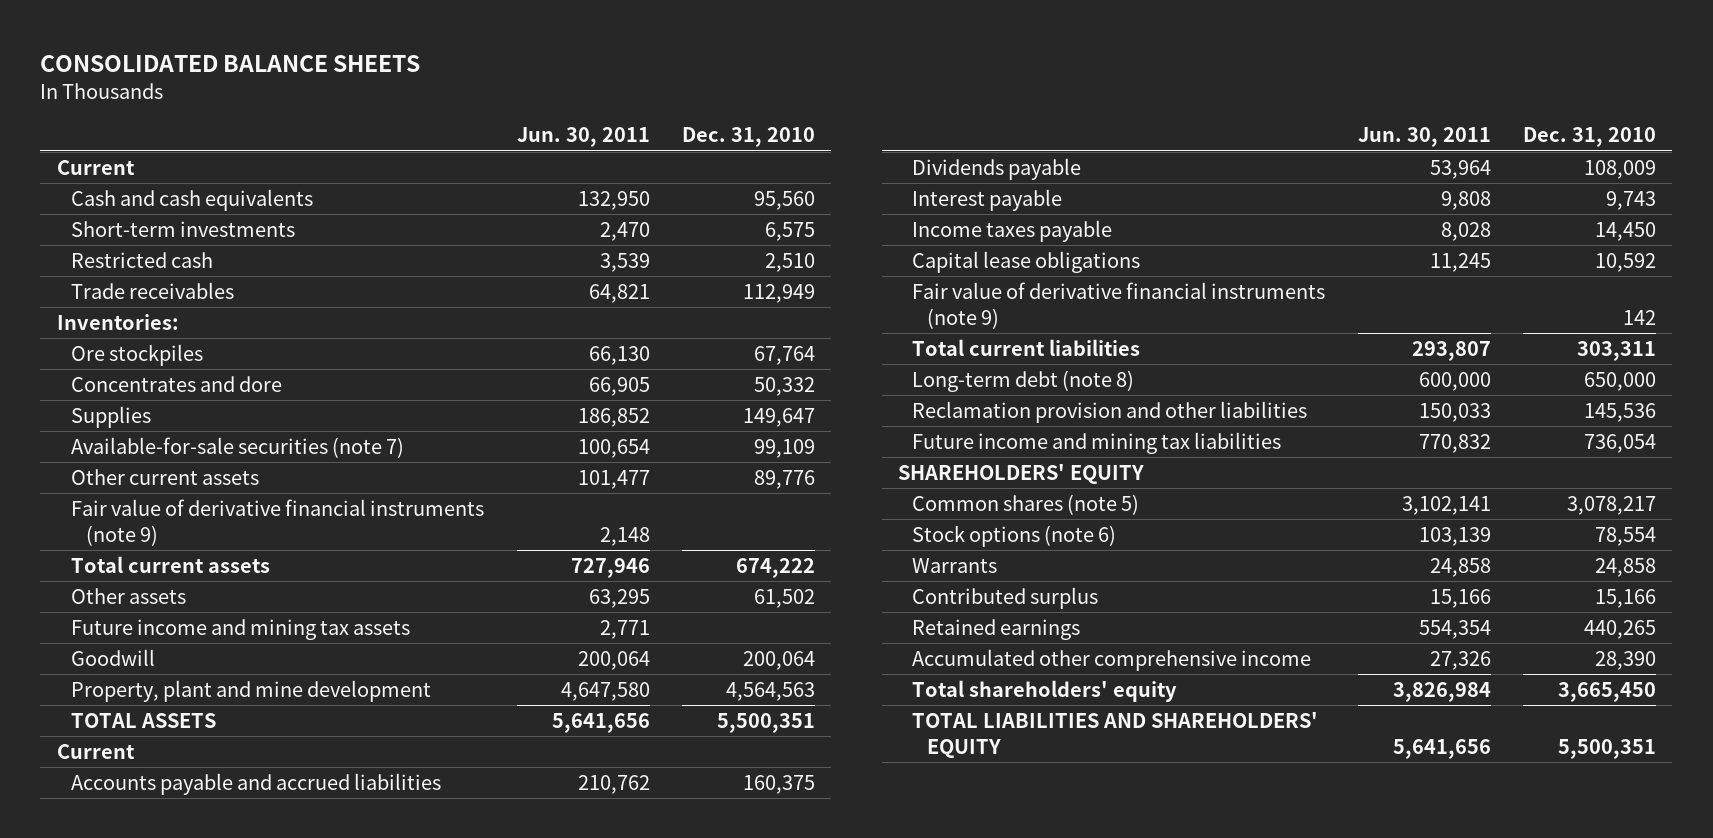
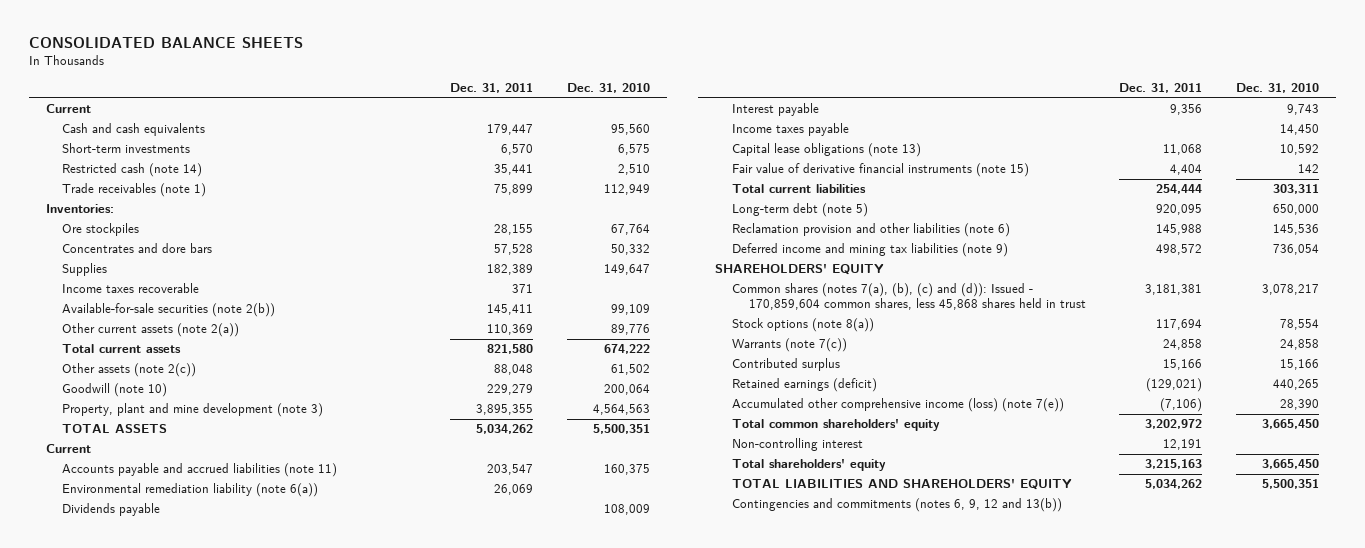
[516,127,650,148] Jun. 30, 2011 -> none
none -> [450,83,534,94] Dec. 31, 2011
[71,252,214,269] Restricted cash -> [62,163,203,178] Restricted cash (note 14)
[71,282,235,300] Trade receivables -> [62,183,207,198] Trade receivables (note 1)
[71,376,283,393] Concentrates and dore -> [62,243,213,254] Concentrates and dore bars
[71,499,485,546] Fair value of derivative financial instruments (note 9) -> none
none -> [62,283,200,294] Income taxes recoverable
[71,437,405,459] Available-for-sale securities (note 7) -> [62,303,276,318] Available-for-sale securities (note 2(b))
[71,469,260,486] Other current assets -> [62,323,240,338] Other current assets (note 2(a))
[71,619,411,641] Future income and mining tax assets -> none
[71,588,187,605] Other assets -> [62,363,197,378] Other assets (note 2(c))
[71,649,156,667] Goodwill -> [62,383,168,398] Goodwill (note 10)
[71,680,432,703] Property, plant and mine development -> [62,403,324,418] Property, plant and mine development (note 3)
[71,773,442,796] Accounts payable and accrued liabilities -> [62,463,338,478] Accounts payable and accrued liabilities (note 11)
none -> [62,483,319,498] Environmental remediation liability (note 6(a))
[912,251,1141,274] Capital lease obligations -> [731,143,921,158] Capital lease obligations (note 13)
[912,282,1326,329] Fair value of derivative financial instruments (note 9) -> [731,163,1029,178] Fair value of derivative financial instruments (note 15)
[912,370,1135,393] Long-term debt (note 8) -> [731,203,868,218] Long-term debt (note 5)
[912,401,1308,424] Reclamation provision and other liabilities -> [731,223,1010,238] Reclamation provision and other liabilities (note 6)
[912,432,1282,455] Future income and mining tax liabilities -> [731,243,1008,258] Deferred income and mining tax liabilities (note 9)
[912,494,1140,516] Common shares (note 5) -> [731,283,1086,311] Common shares (notes 7(a), (b), (c) and (d)): Issued - 170,859,604 common shares, less 45,868 shares held in trust
[912,525,1117,548] Stock options (note 6) -> [731,318,874,333] Stock options (note 8(a))
[912,558,998,574] Warrants -> [731,338,847,353] Warrants (note 7(c))
[912,619,1081,641] Retained earnings -> [731,378,877,393] Retained earnings (deficit)
[912,649,1312,672] Accumulated other comprehensive income -> [731,398,1064,413] Accumulated other comprehensive income (loss) (note 7(e))
none -> [731,419,940,432] Total common shareholders' equity
none -> [731,438,863,452] Non-controlling interest
none -> [731,498,1062,513] Contingencies and commitments (notes 6, 9, 12 and 13(b))

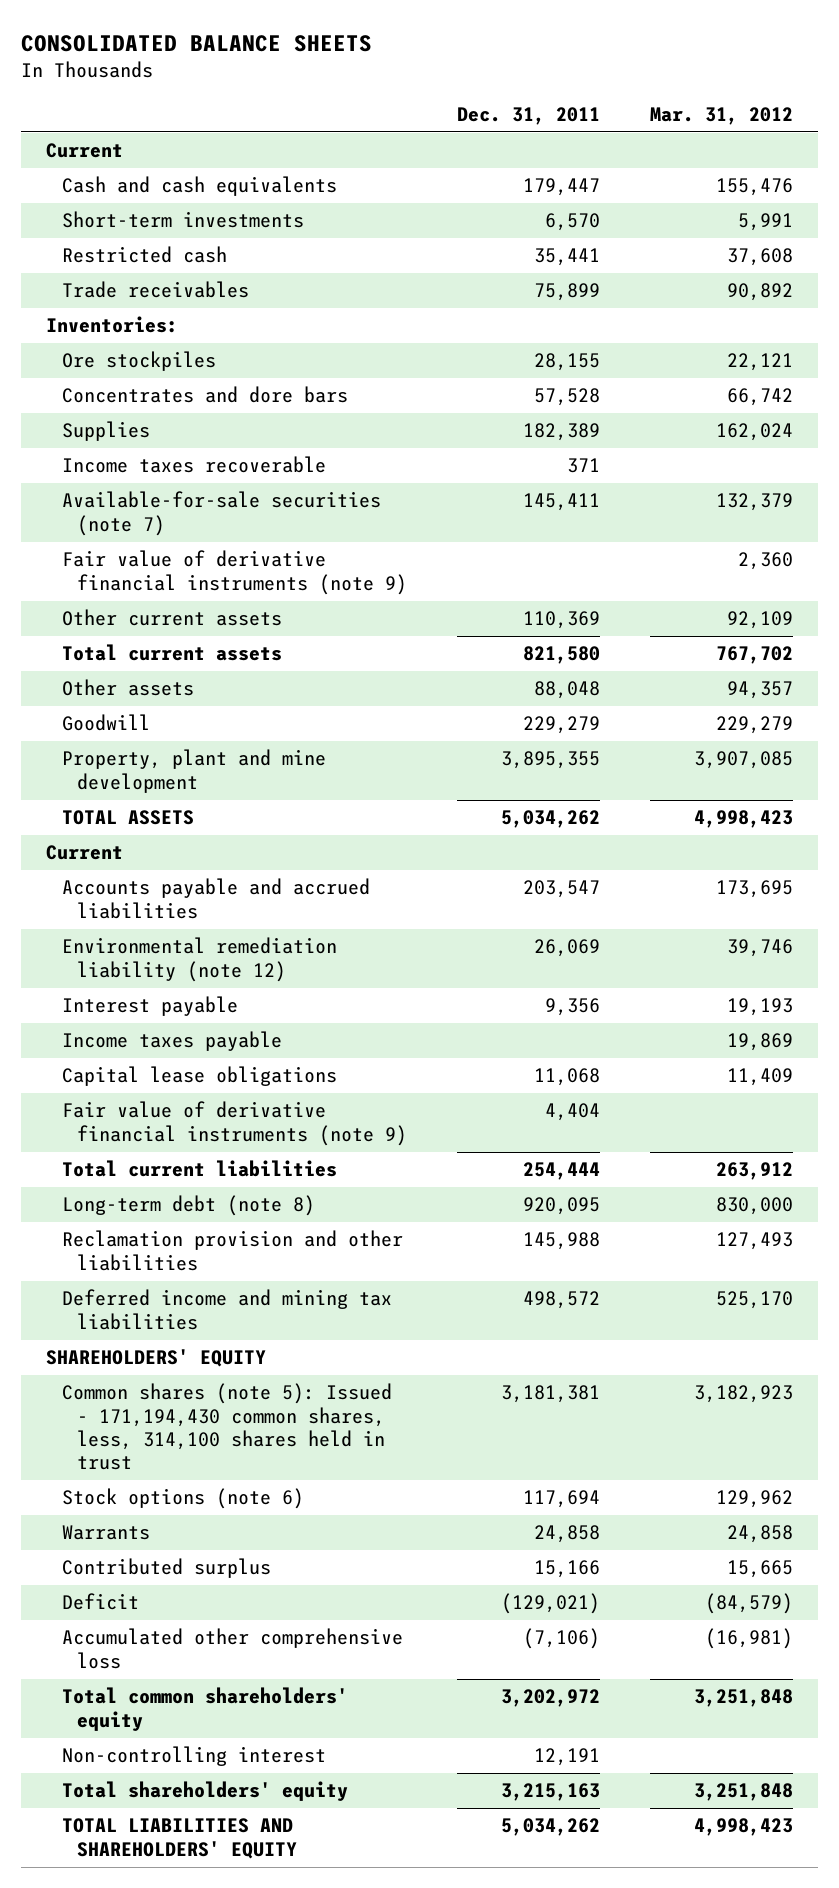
[566,83,650,94] Dec. 31, 2010 -> none
none -> [649,106,793,125] Mar. 31, 2012
[62,163,203,178] Restricted cash (note 14) -> [61,246,227,264] Restricted cash
[62,183,207,198] Trade receivables (note 1) -> [61,281,249,299] Trade receivables
[62,303,276,318] Available-for-sale securities (note 2(b)) -> [61,491,381,536] Available-for-sale securities (note 7)
none -> [61,550,408,595] Fair value of derivative financial instruments (note 9)
[62,323,240,338] Other current assets (note 2(a)) -> [61,609,282,627] Other current assets
[62,363,197,378] Other assets (note 2(c)) -> [61,679,194,697] Other assets
[62,383,168,398] Goodwill (note 10) -> [61,714,150,732] Goodwill
[62,403,324,418] Property, plant and mine development (note 3) -> [61,749,326,793] Property, plant and mine development
[62,503,161,517] Dividends payable -> none
[62,463,338,478] Accounts payable and accrued liabilities (note 11) -> [61,878,370,919] Accounts payable and accrued liabilities
[62,483,319,498] Environmental remediation liability (note 6(a)) -> [61,937,337,982] Environmental remediation liability (note 12)
[731,143,921,158] Capital lease obligations (note 13) -> [61,1066,337,1087] Capital lease obligations
[731,163,1029,178] Fair value of derivative financial instruments (note 15) -> [61,1101,408,1146] Fair value of derivative financial instruments (note 9)
[731,203,868,218] Long-term debt (note 5) -> [61,1195,315,1217] Long-term debt (note 8)
[731,223,1010,238] Reclamation provision and other liabilities (note 6) -> [61,1230,403,1271] Reclamation provision and other liabilities
[731,243,1008,258] Deferred income and mining tax liabilities (note 9) -> [61,1289,392,1330] Deferred income and mining tax liabilities
[731,283,1086,311] Common shares (notes 7(a), (b), (c) and (d)): Issued - 170,859,604 common shares, less 45,868 shares held in trust -> [61,1383,392,1471] Common shares (note 5): Issued - 171,194,430 common shares, less, 314,100 shares held in trust
[731,318,874,333] Stock options (note 8(a)) -> [61,1488,304,1510] Stock options (note 6)
[731,338,847,353] Warrants (note 7(c)) -> [61,1525,150,1541] Warrants
[731,378,877,393] Retained earnings (deficit) -> [61,1593,139,1611] Deficit
[731,398,1064,413] Accumulated other comprehensive income (loss) (note 7(e)) -> [61,1628,403,1669] Accumulated other comprehensive loss
[731,498,1062,513] Contingencies and commitments (notes 6, 9, 12 and 13(b)) -> none

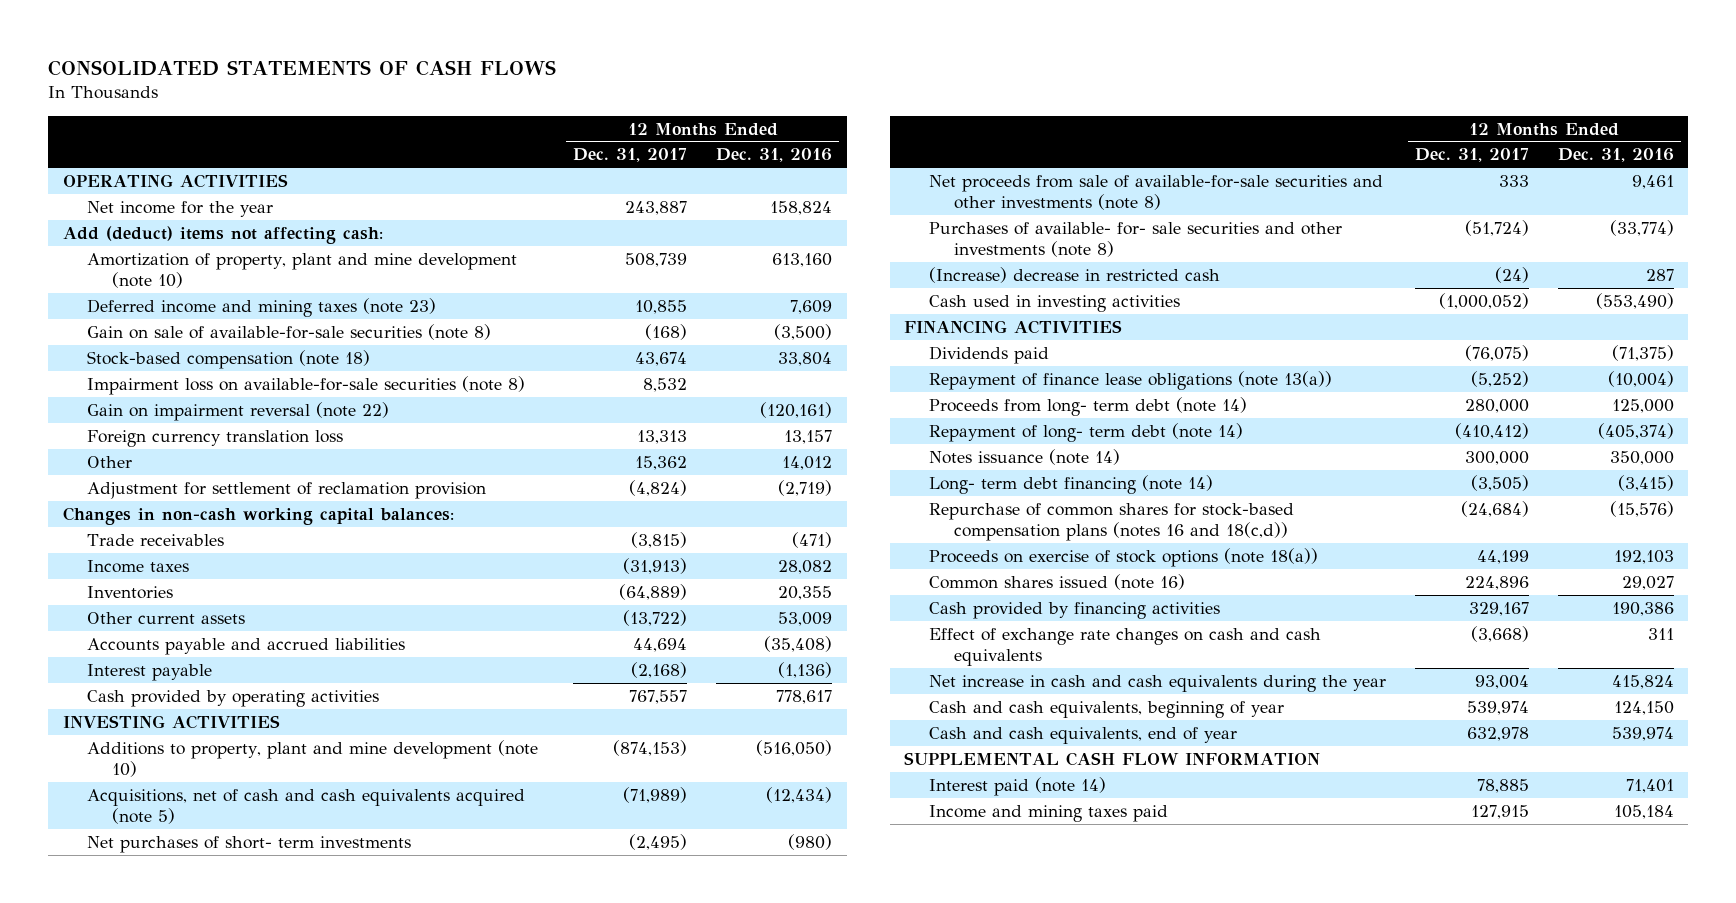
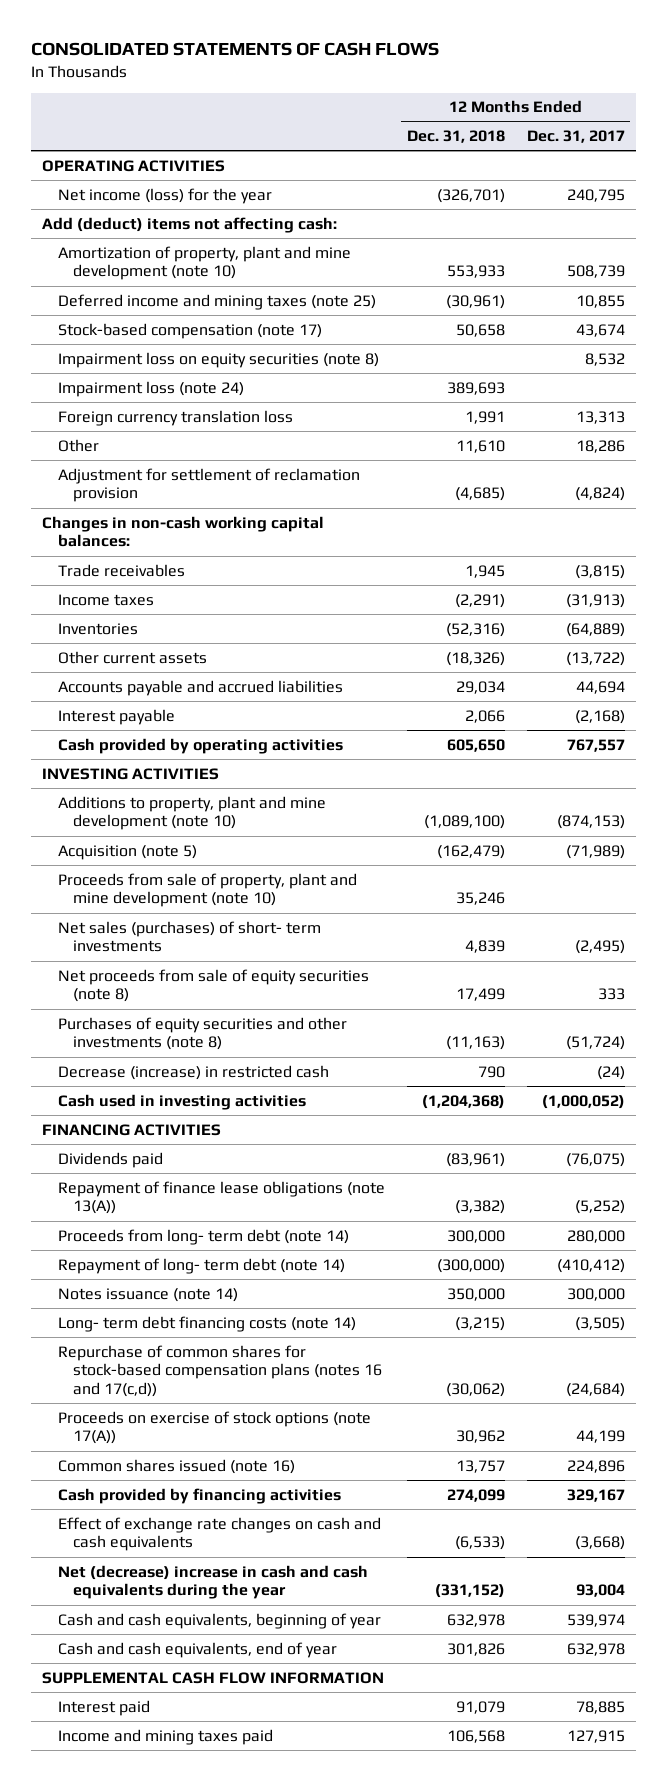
[716,148,833,163] Dec. 31, 2016 -> none
none -> [406,130,505,144] Dec. 31, 2018
[87,200,274,217] Net income for the year -> [57,187,272,204] Net income (loss) for the year
[625,200,688,215] 243,887 -> [566,188,625,202] 240,795
[87,323,492,340] Gain on sale of available-for-sale securities (note 8) -> none
[87,401,390,421] Gain on impairment reversal (note 22) -> none
[87,297,437,317] Deferred income and mining taxes (note 23) -> [57,293,376,310] Deferred income and mining taxes (note 25)
[87,349,371,369] Stock-based compensation (note 18) -> [57,322,322,339] Stock-based compensation (note 17)
[87,375,526,395] Impairment loss on available-for-sale securities (note 8) -> [57,351,379,368] Impairment loss on equity securities (note 8)
none -> [57,380,244,397] Impairment loss (note 24)
[635,455,688,470] 15,362 -> [575,439,625,453] 18,286
[87,788,526,825] Acquisitions, net of cash and cash equivalents acquired (note 5) -> [57,844,197,860] Acquisition (note 5)
none -> [57,872,357,908] Proceeds from sale of property, plant and mine development (note 10)
[87,835,412,853] Net purchases of short- term investments -> [57,920,321,953] Net sales (purchases) of short- term investments
[929,174,1384,211] Net proceeds from sale of available-for-sale securities and other investments (note 8) -> [57,968,369,1003] Net proceeds from sale of equity securities (note 8)
[929,221,1343,258] Purchases of available- for- sale securities and other investments (note 8) -> [57,1016,347,1051] Purchases of equity securities and other investments (note 8)
[929,266,1221,283] (Increase) decrease in restricted cash -> [57,1064,329,1080] Decrease (increase) in restricted cash
[929,370,1333,390] Repayment of finance lease obligations (note 13(a)) -> [57,1180,385,1215] Repayment of finance lease obligations (note 13(A))
[929,474,1214,494] Long- term debt financing (note 14) -> [57,1315,356,1332] Long- term debt financing costs (note 14)
[929,502,1295,542] Repurchase of common shares for stock-based compensation plans (notes 16 and 18(c,d)) -> [57,1344,383,1398] Repurchase of common shares for stock-based compensation plans (notes 16 and 17(c,d))
[929,547,1319,567] Proceeds on exercise of stock options (note 18(a)) -> [57,1410,371,1445] Proceeds on exercise of stock options (note 17(A))
[929,674,1387,692] Net increase in cash and cash equivalents during the year -> [57,1564,368,1600] Net (decrease) increase in cash and cash equivalents during the year
[929,776,1107,796] Interest paid (note 14) -> [57,1699,150,1716] Interest paid

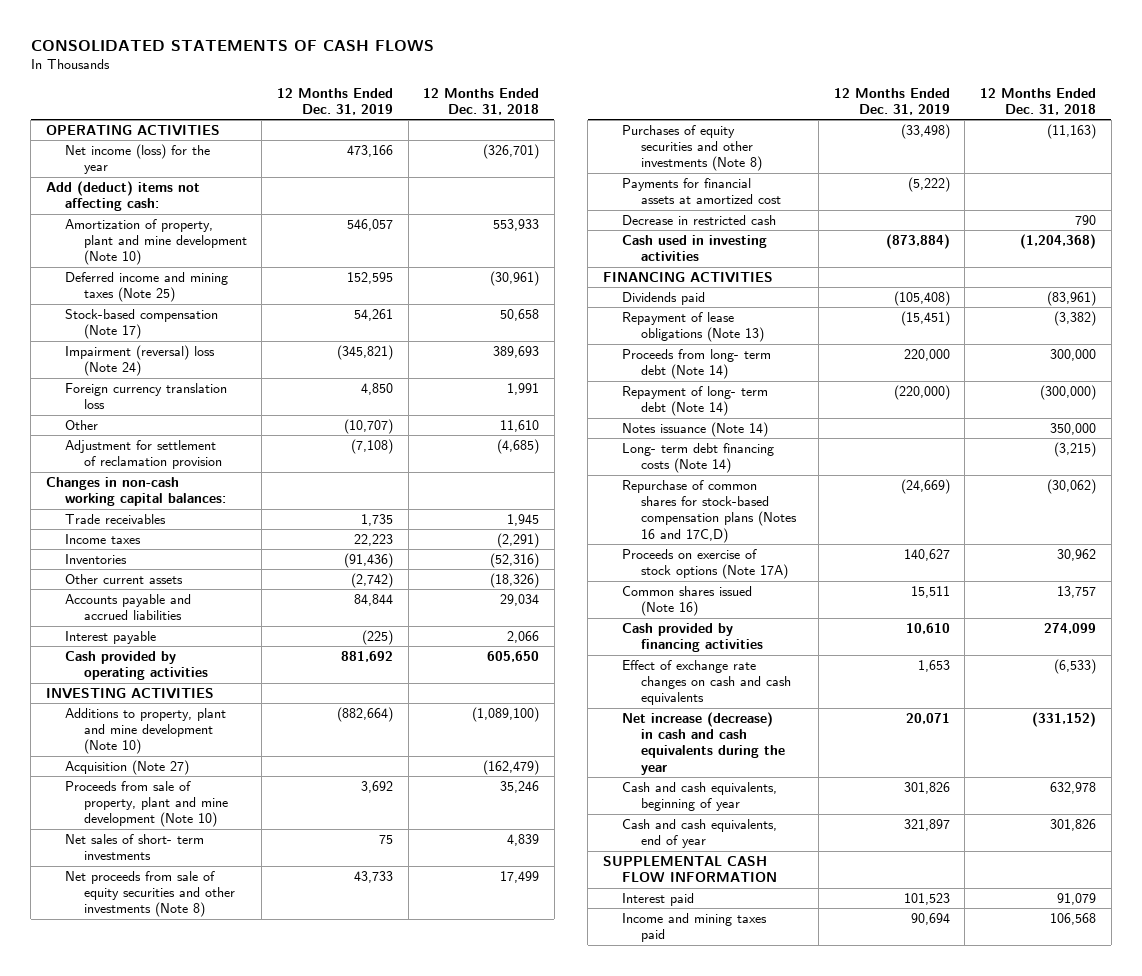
[526,130,625,144] Dec. 31, 2017 -> none
none -> [276,87,393,115] 12 Months Ended Dec. 31, 2019
[57,351,379,368] Impairment loss on equity securities (note 8) -> none
[57,245,351,281] Amortization of property, plant and mine development (note 10) -> [64,218,247,266] Amortization of property, plant and mine development (Note 10)
[57,293,376,310] Deferred income and mining taxes (note 25) -> [64,271,228,303] Deferred income and mining taxes (Note 25)
[57,322,322,339] Stock-based compensation (note 17) -> [64,308,218,340] Stock-based compensation (Note 17)
[57,380,244,397] Impairment loss (note 24) -> [64,344,215,377] Impairment (reversal) loss (Note 24)
[57,795,326,831] Additions to property, plant and mine development (note 10) -> [64,707,226,755] Additions to property, plant and mine development (Note 10)
[57,844,197,860] Acquisition (note 5) -> [64,759,189,775] Acquisition (Note 27)
[57,872,357,908] Proceeds from sale of property, plant and mine development (note 10) -> [64,780,228,828] Proceeds from sale of property, plant and mine development (Note 10)
[57,920,321,953] Net sales (purchases) of short- term investments -> [64,833,204,861] Net sales of short- term investments
[57,968,369,1003] Net proceeds from sale of equity securities (note 8) -> [64,870,235,918] Net proceeds from sale of equity securities and other investments (Note 8)
[57,1016,347,1051] Purchases of equity securities and other investments (note 8) -> [621,124,762,172] Purchases of equity securities and other investments (Note 8)
none -> [621,177,781,205] Payments for financial assets at amortized cost
[57,1064,329,1080] Decrease (increase) in restricted cash -> [621,214,776,225] Decrease in restricted cash
[57,1180,385,1215] Repayment of finance lease obligations (note 13(A)) -> [621,311,764,343] Repayment of lease obligations (Note 13)
[57,1228,349,1245] Proceeds from long- term debt (note 14) -> [621,348,771,380] Proceeds from long- term debt (Note 14)
[57,1257,345,1274] Repayment of long- term debt (note 14) -> [621,385,768,417] Repayment of long- term debt (Note 14)
[57,1287,238,1302] Notes issuance (note 14) -> [621,421,768,437] Notes issuance (Note 14)
[57,1315,356,1332] Long- term debt financing costs (note 14) -> [621,442,774,474] Long- term debt financing costs (Note 14)
[57,1344,383,1398] Repurchase of common shares for stock-based compensation plans (notes 16 and 17(c,d)) -> [621,479,797,543] Repurchase of common shares for stock-based compensation plans (Notes 16 and 17C,D)
[57,1410,371,1445] Proceeds on exercise of stock options (note 17(A)) -> [621,548,788,580] Proceeds on exercise of stock options (Note 17A)
[57,1458,295,1474] Common shares issued (note 16) -> [621,585,752,617] Common shares issued (Note 16)
[57,1564,368,1600] Net (decrease) increase in cash and cash equivalents during the year -> [621,711,785,775] Net increase (decrease) in cash and cash equivalents during the year

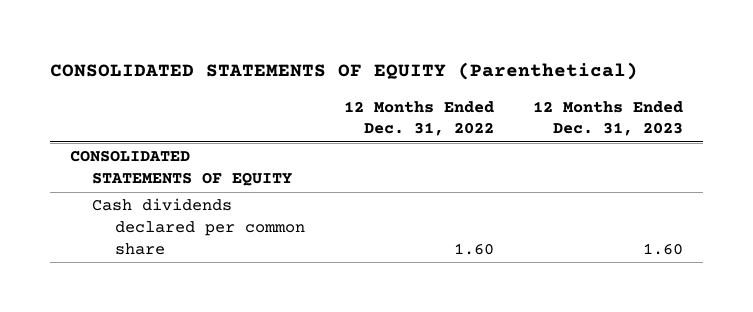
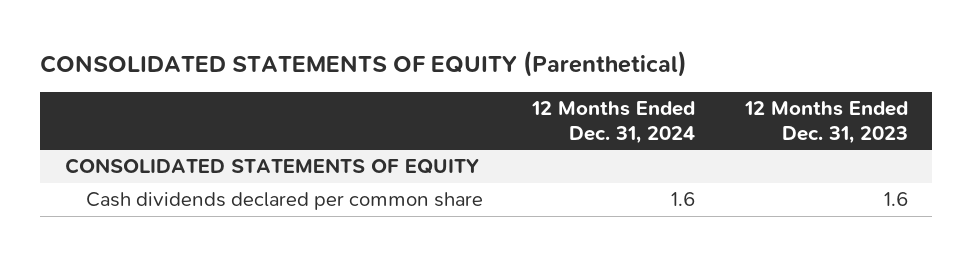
[343,100,494,137] 12 Months Ended Dec. 31, 2022 -> none
none -> [531,101,696,144] 12 Months Ended Dec. 31, 2024
[643,242,684,255] 1.60 -> [883,192,908,207] 1.6

